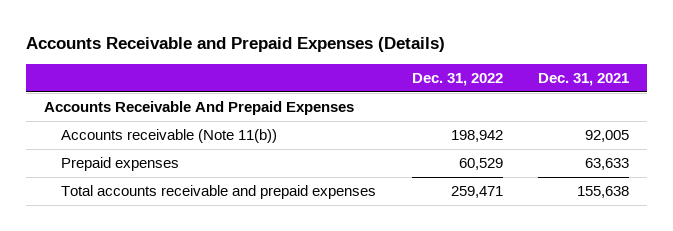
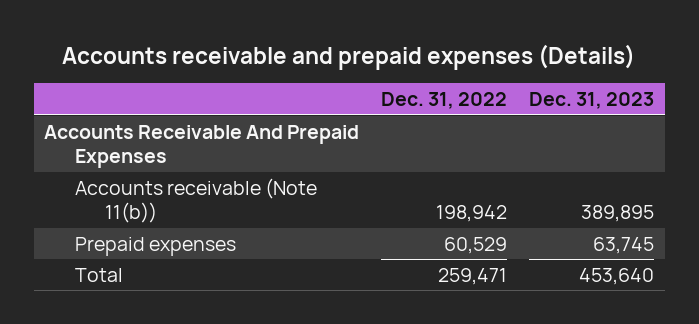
[26,37,446,53] Accounts Receivable and Prepaid Expenses (Details) -> [62,43,636,70] Accounts receivable and prepaid expenses (Details)
[538,72,630,86] Dec. 31, 2021 -> none
none -> [529,92,655,110] Dec. 31, 2023
[61,184,377,199] Total accounts receivable and prepaid expenses -> [74,267,123,282] Total

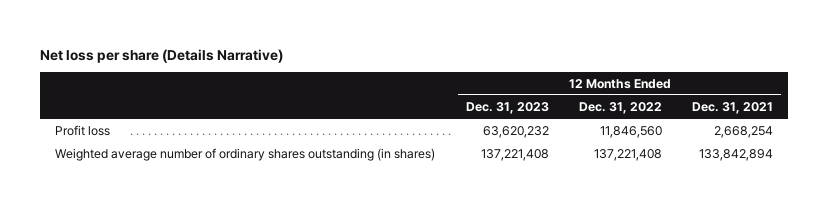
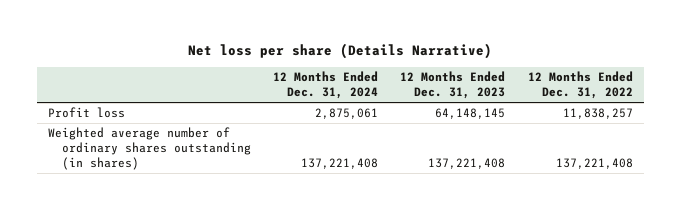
[692,101,774,114] Dec. 31, 2021 -> none
none -> [272,71,378,100] 12 Months Ended Dec. 31, 2024
[482,125,549,138] 63,620,232 -> [435,108,506,120] 64,148,145
[600,125,663,138] 11,846,560 -> [562,108,633,120] 11,838,257

